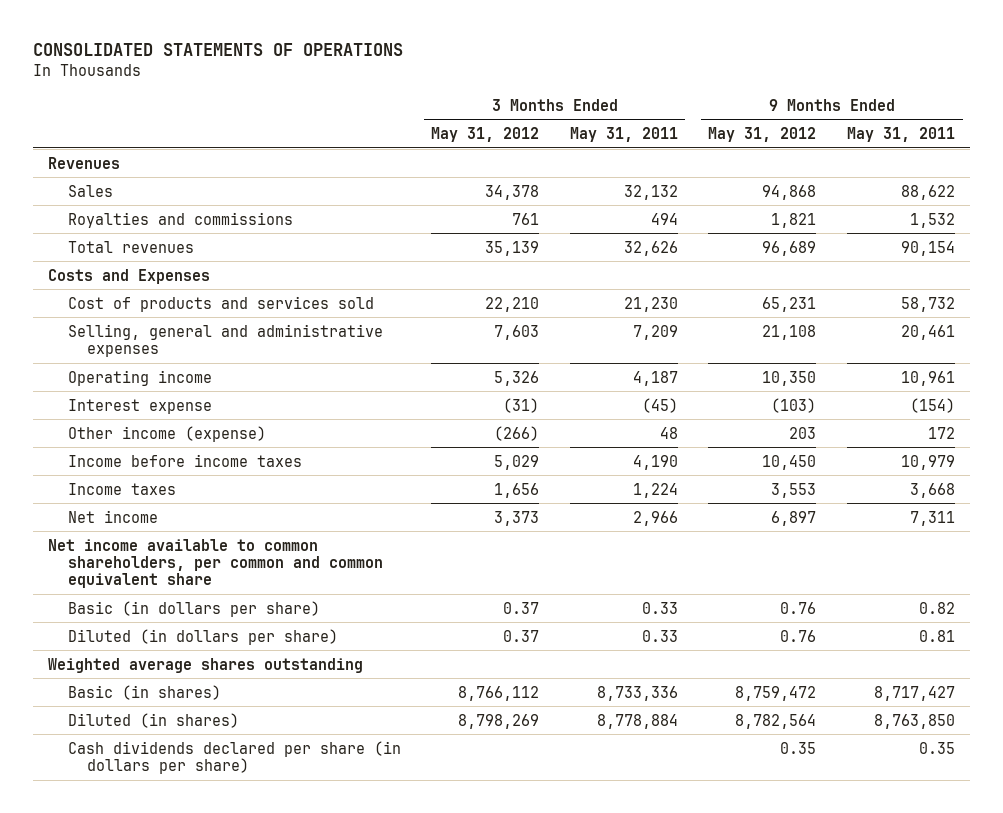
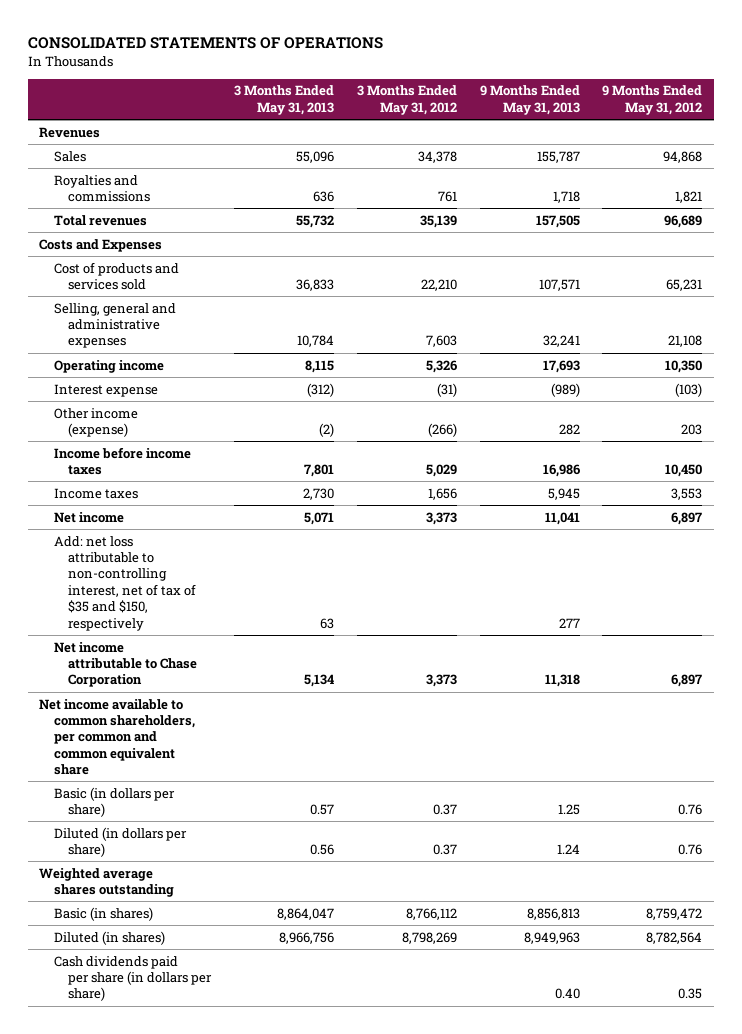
[569,127,678,143] May 31, 2011 -> none
[847,127,956,143] May 31, 2011 -> none
none -> [233,85,334,115] 3 Months Ended May 31, 2013
none -> [479,85,580,115] 9 Months Ended May 31, 2013
none -> [53,535,196,631] Add: net loss attributable to non-controlling interest, net of tax of $35 and $150, respectively
none -> [53,641,197,688] Net income attributable to Chase Corporation
[67,740,401,774] Cash dividends declared per share (in dollars per share) -> [53,955,212,1002] Cash dividends paid per share (in dollars per share)

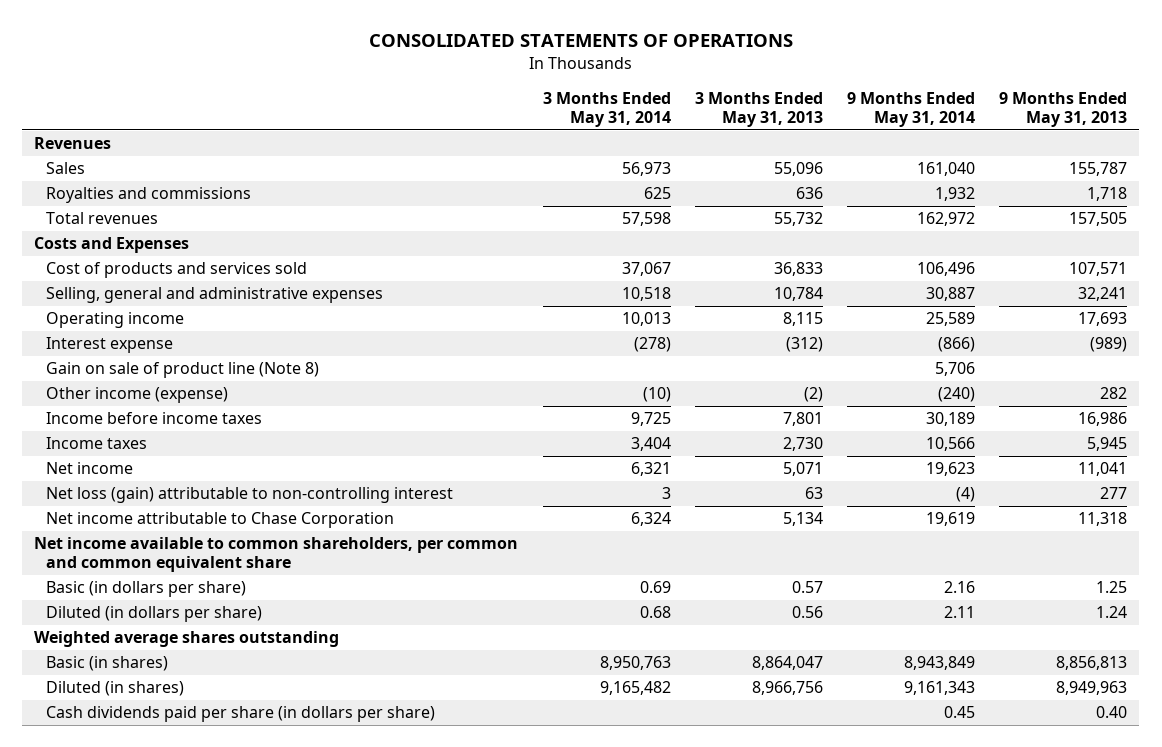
[356,85,457,115] 3 Months Ended May 31, 2012 -> none
[602,85,703,115] 9 Months Ended May 31, 2012 -> none
none -> [542,91,671,127] 3 Months Ended May 31, 2014
none -> [847,91,976,127] 9 Months Ended May 31, 2014
none -> [45,362,319,379] Gain on sale of product line (Note 8)
[53,535,196,631] Add: net loss attributable to non-controlling interest, net of tax of $35 and $150, respectively -> [45,487,453,504] Net loss (gain) attributable to non-controlling interest

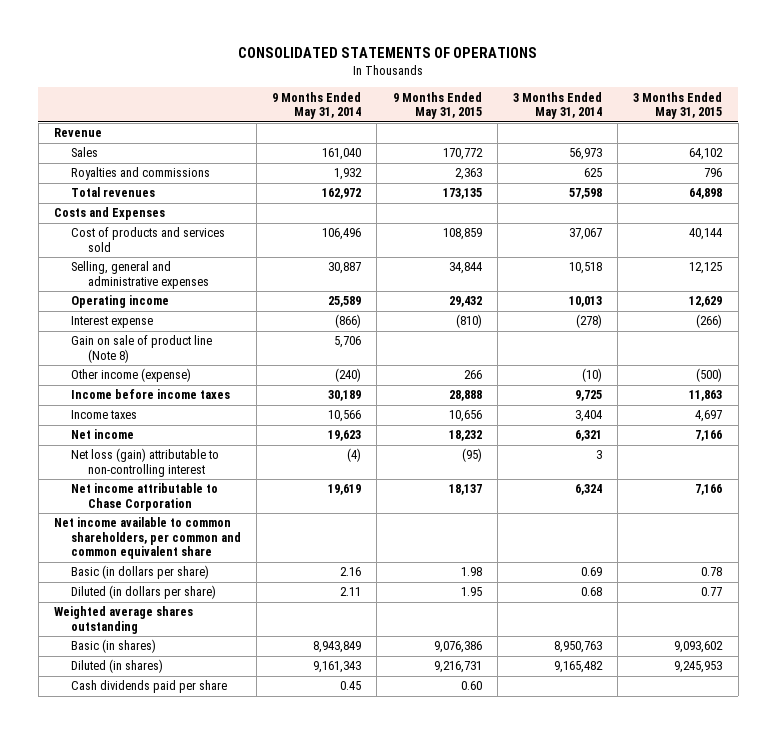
[694,91,823,127] 3 Months Ended May 31, 2013 -> none
[999,91,1128,127] 9 Months Ended May 31, 2013 -> none
none -> [392,91,482,120] 9 Months Ended May 31, 2015
none -> [633,91,723,120] 3 Months Ended May 31, 2015
[34,137,112,150] Revenues -> [54,128,103,138] Revenue
[45,706,435,723] Cash dividends paid per share (in dollars per share) -> [70,680,227,694] Cash dividends paid per share

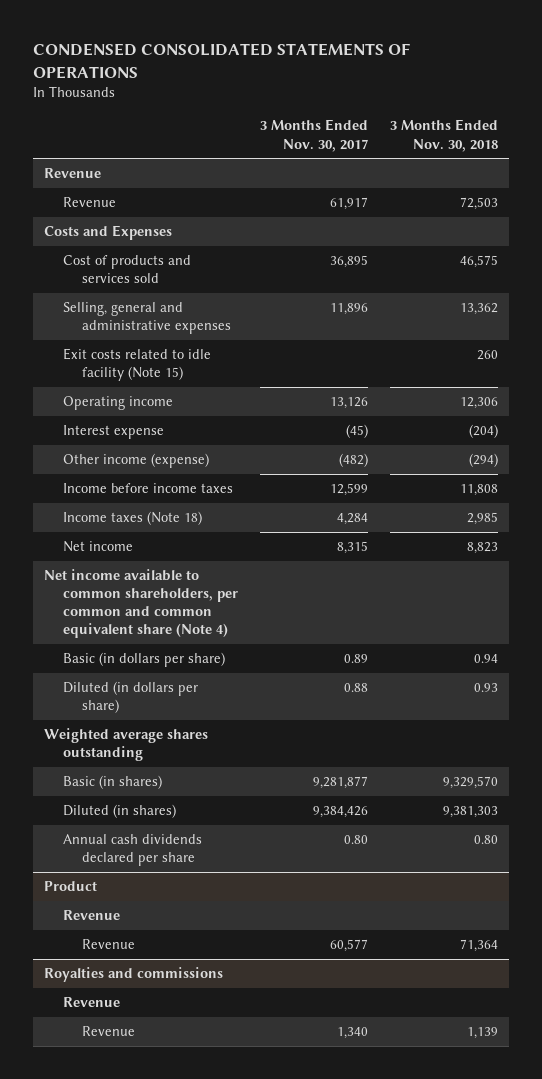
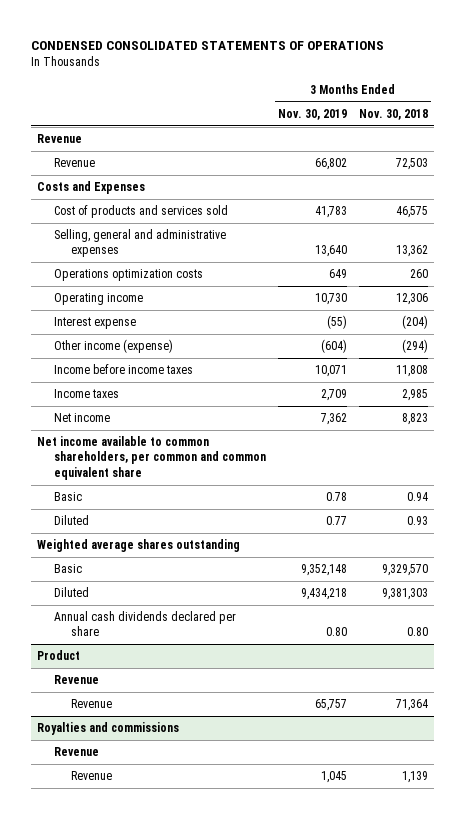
[260,119,369,152] 3 Months Ended Nov. 30, 2017 -> none
none -> [278,108,348,120] Nov. 30, 2019
[63,348,212,382] Exit costs related to idle facility (Note 15) -> [54,269,204,282] Operations optimization costs
[63,511,203,526] Income taxes (Note 18) -> [54,389,120,399] Income taxes
[43,569,239,639] Net income available to common shareholders, per common and common equivalent share (Note 4) -> [37,436,267,480] Net income available to common shareholders, per common and common equivalent share
[63,652,226,668] Basic (in dollars per share) -> [54,492,83,502] Basic
[63,681,199,714] Diluted (in dollars per share) -> [54,515,90,526] Diluted
[63,775,163,790] Basic (in shares) -> [54,564,83,574] Basic
[63,804,177,819] Diluted (in shares) -> [54,587,90,598] Diluted

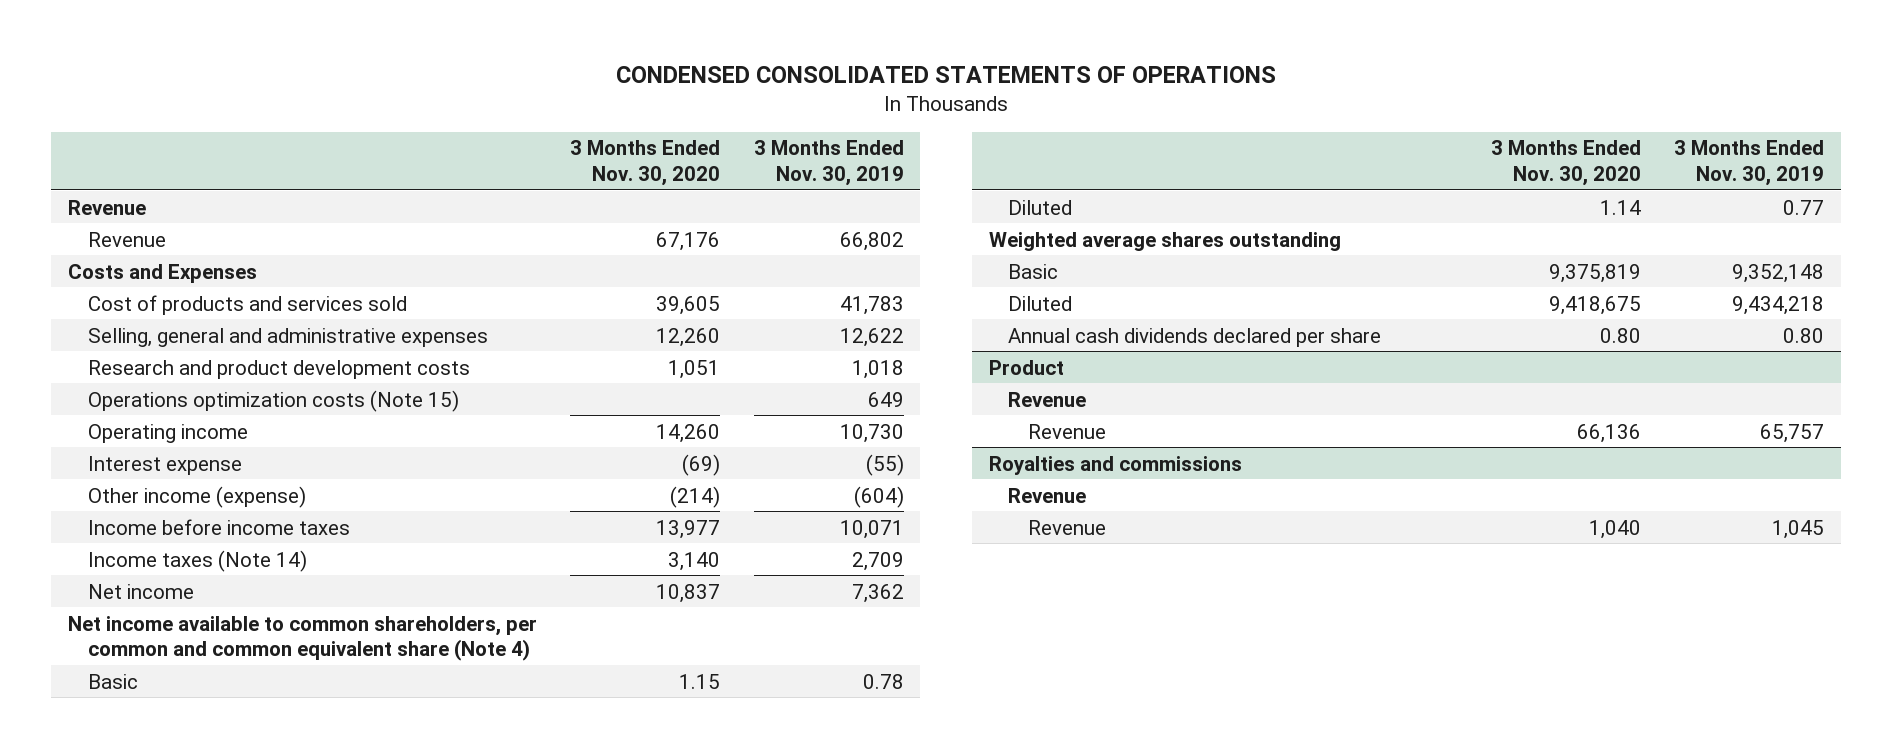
[359,108,429,120] Nov. 30, 2018 -> none
none -> [570,140,721,186] 3 Months Ended Nov. 30, 2020
[315,245,348,258] 13,640 -> [839,327,904,347] 12,622
none -> [87,359,470,379] Research and product development costs
[54,269,204,282] Operations optimization costs -> [87,389,459,412] Operations optimization costs (Note 15)
[54,389,120,399] Income taxes -> [87,549,307,572] Income taxes (Note 14)
[37,436,267,480] Net income available to common shareholders, per common and common equivalent share -> [67,615,537,662] Net income available to common shareholders, per common and common equivalent share (Note 4)

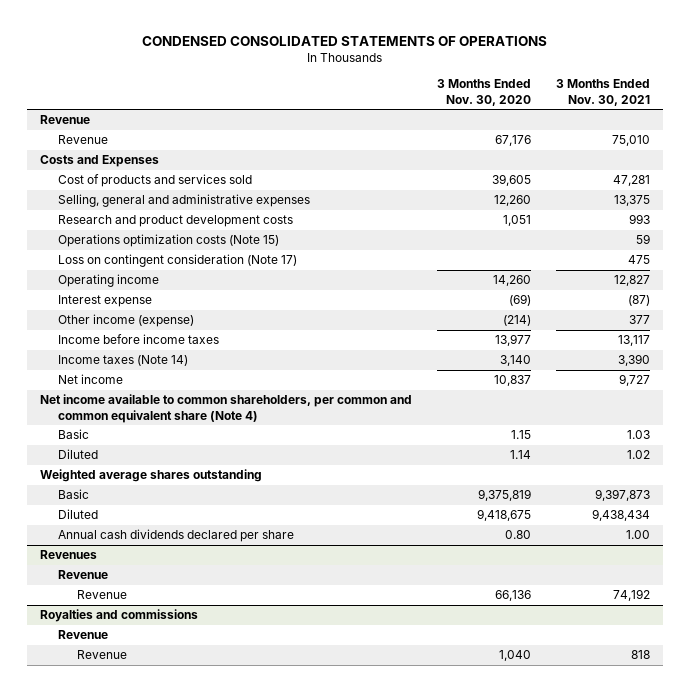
[753,140,904,186] 3 Months Ended Nov. 30, 2019 -> none
none -> [556,79,651,106] 3 Months Ended Nov. 30, 2021
none -> [58,254,298,268] Loss on contingent consideration (Note 17)
[988,359,1064,375] Product -> [39,550,97,560] Revenues

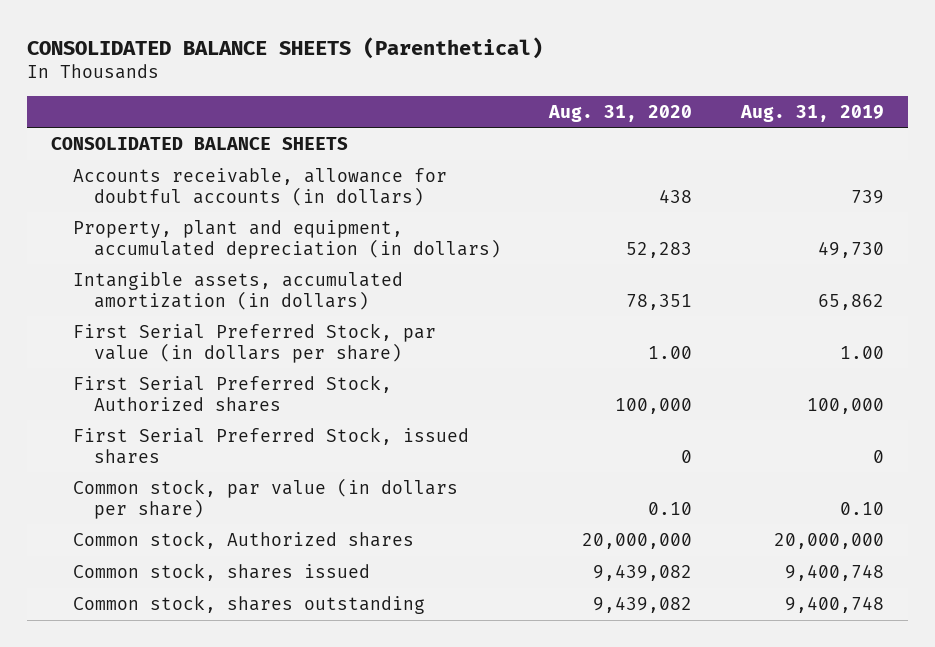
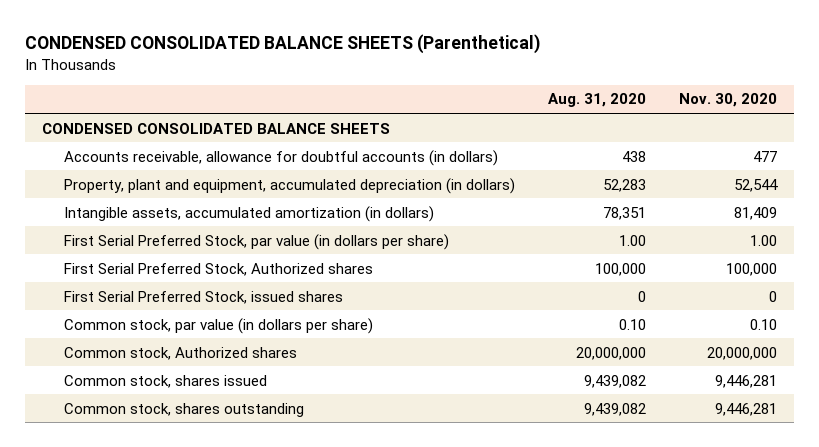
[27,36,544,59] CONSOLIDATED BALANCE SHEETS (Parenthetical) -> [25,34,541,55] CONDENSED CONSOLIDATED BALANCE SHEETS (Parenthetical)
[739,104,884,122] Aug. 31, 2019 -> none
none -> [679,93,778,108] Nov. 30, 2020
[51,136,349,150] CONSOLIDATED BALANCE SHEETS -> [41,122,390,134] CONDENSED CONSOLIDATED BALANCE SHEETS

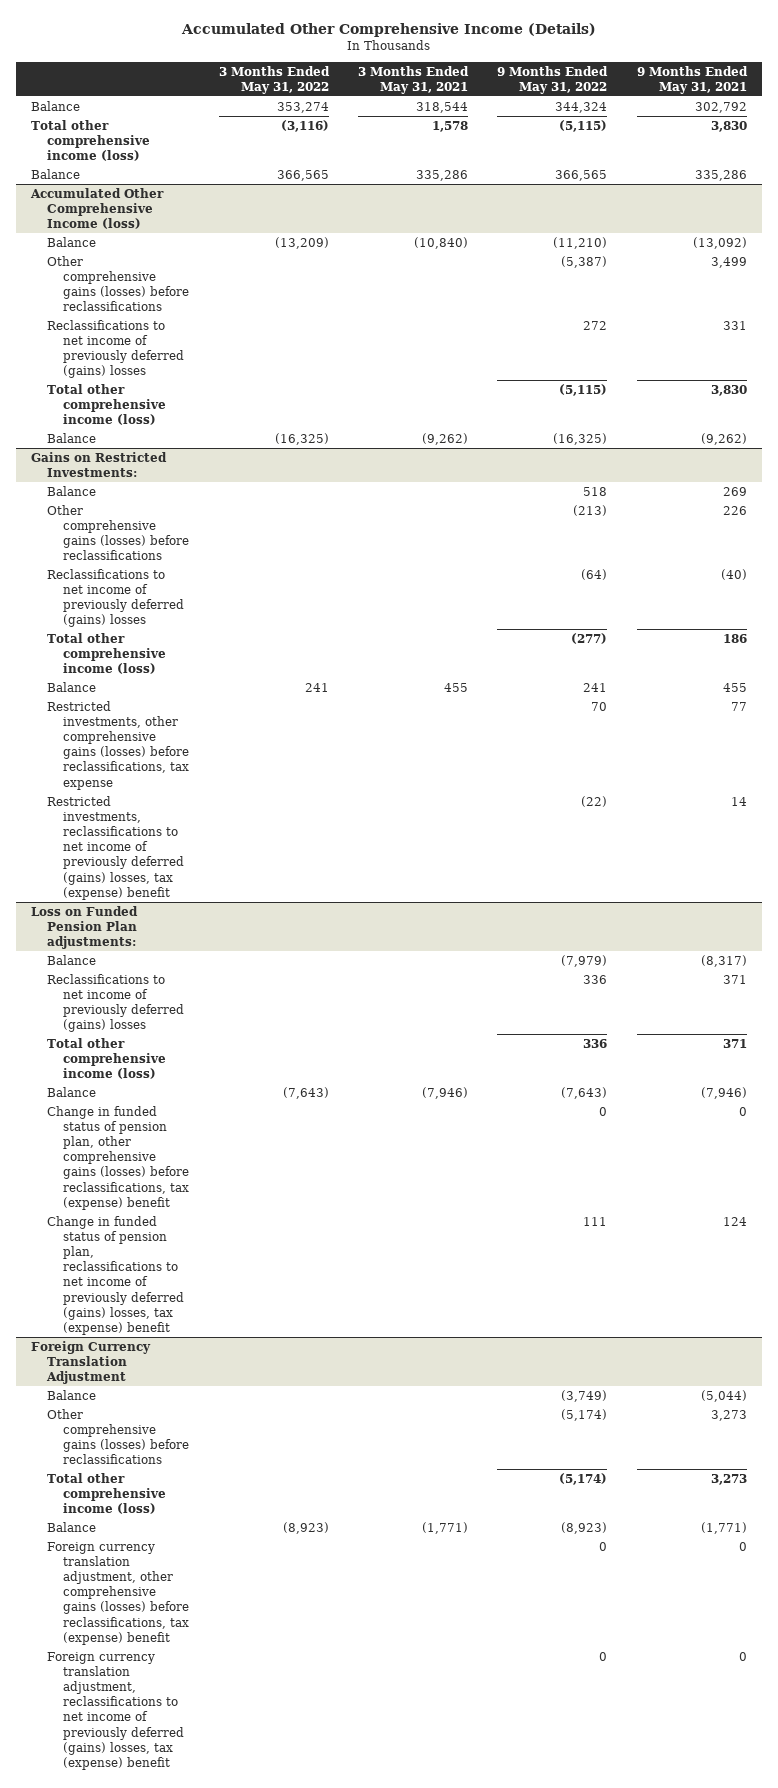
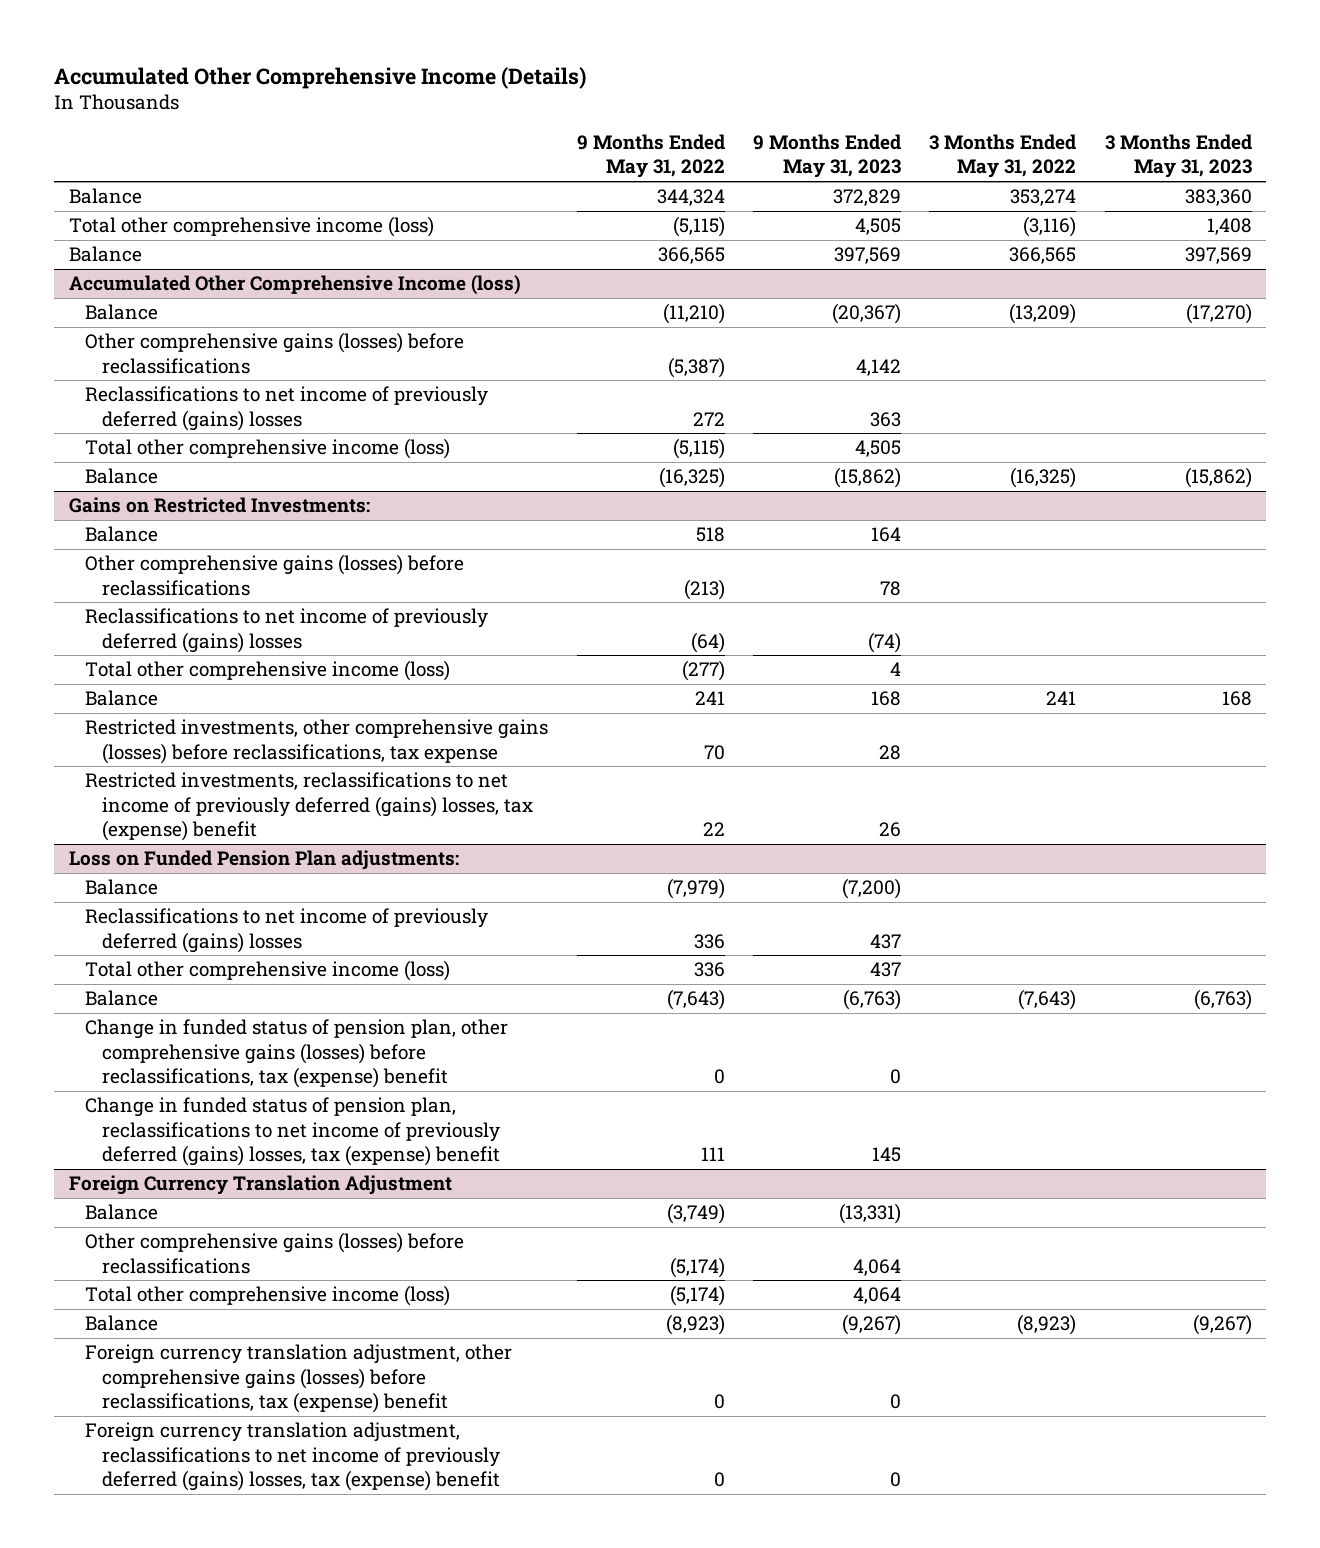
[358,65,470,94] 3 Months Ended May 31, 2021 -> none
[636,65,748,94] 9 Months Ended May 31, 2021 -> none
none -> [752,134,901,179] 9 Months Ended May 31, 2023
none -> [1104,134,1252,179] 3 Months Ended May 31, 2023
[581,795,608,807] (22) -> [702,821,725,836] 22

